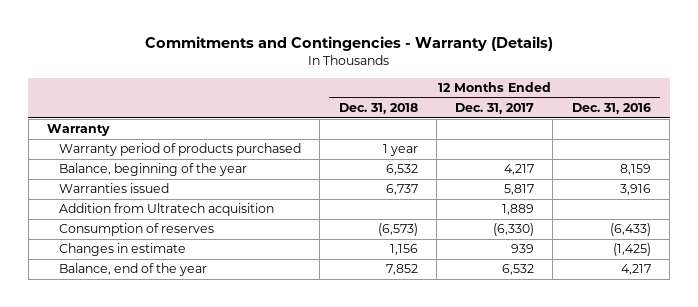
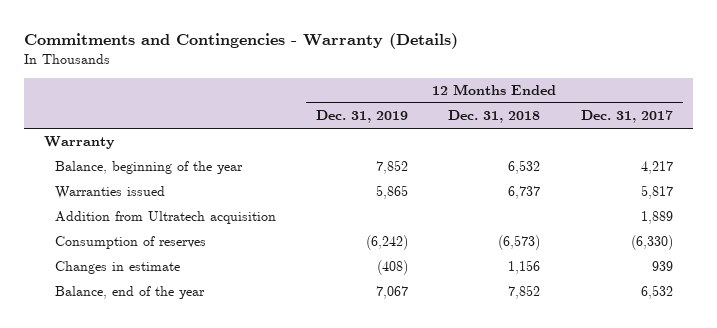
[571,103,651,115] Dec. 31, 2016 -> none
none -> [315,110,408,124] Dec. 31, 2019
[58,143,301,157] Warranty period of products purchased -> none

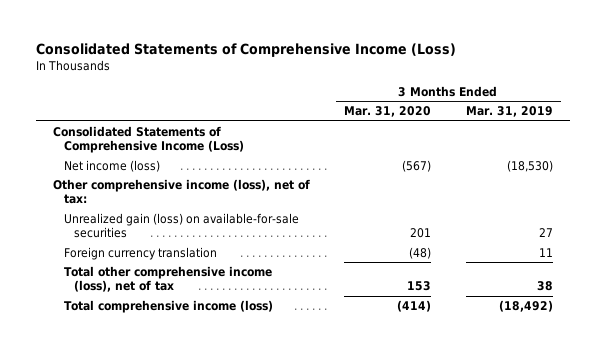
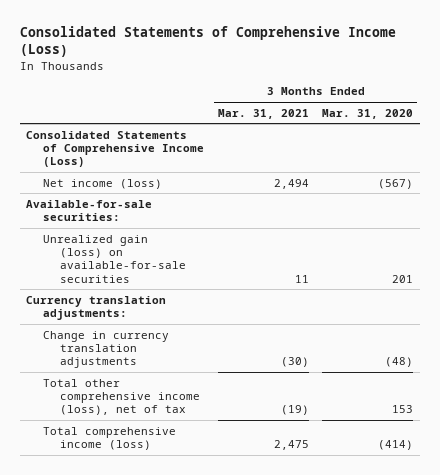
[465,106,553,118] Mar. 31, 2019 -> none
none -> [217,108,309,119] Mar. 31, 2021
[52,179,310,205] Other comprehensive income (loss), net of tax: -> none
none -> [26,199,153,221] Available-for-sale securities:
none -> [26,295,167,320] Currency translation adjustments:
[63,247,217,261] Foreign currency translation -> [43,330,170,369] Change in currency translation adjustments

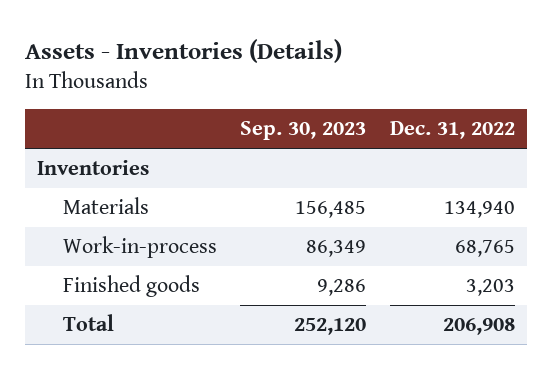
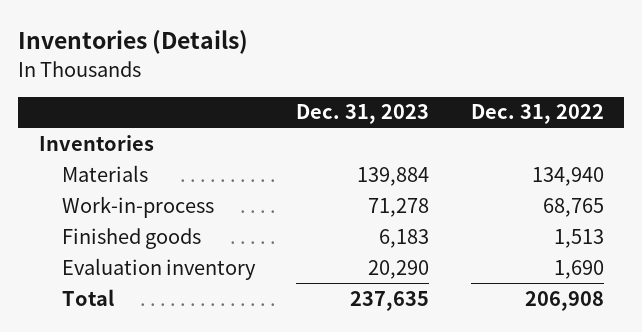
[25,38,343,63] Assets - Inventories (Details) -> [18,30,249,55] Inventories (Details)
[240,121,367,141] Sep. 30, 2023 -> none
none -> [296,104,430,125] Dec. 31, 2023
[466,279,516,297] 3,203 -> [553,228,604,248] 1,513
none -> [62,257,257,280] Evaluation inventory

